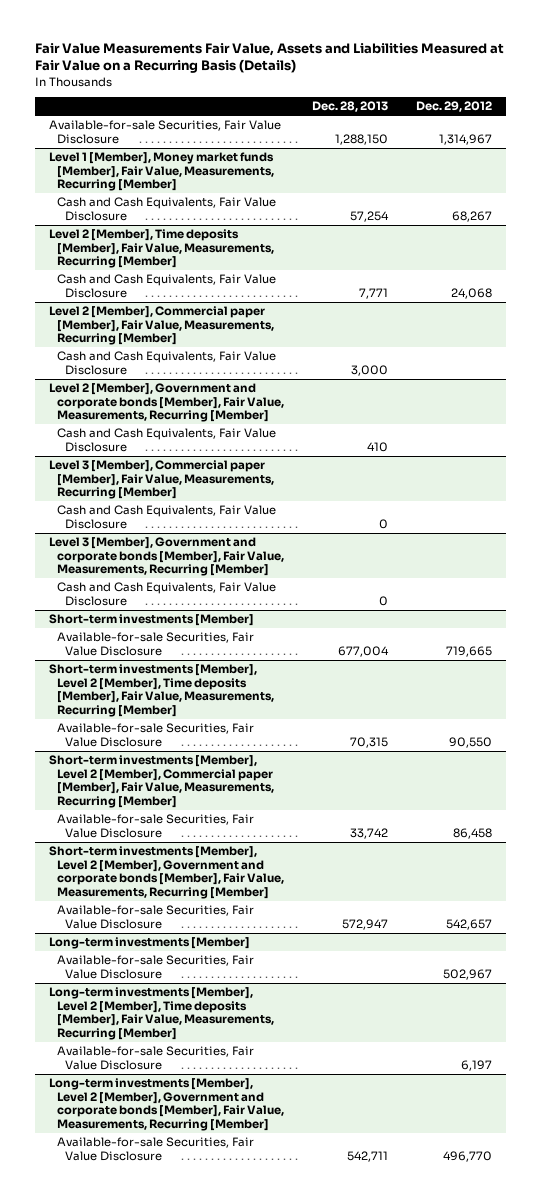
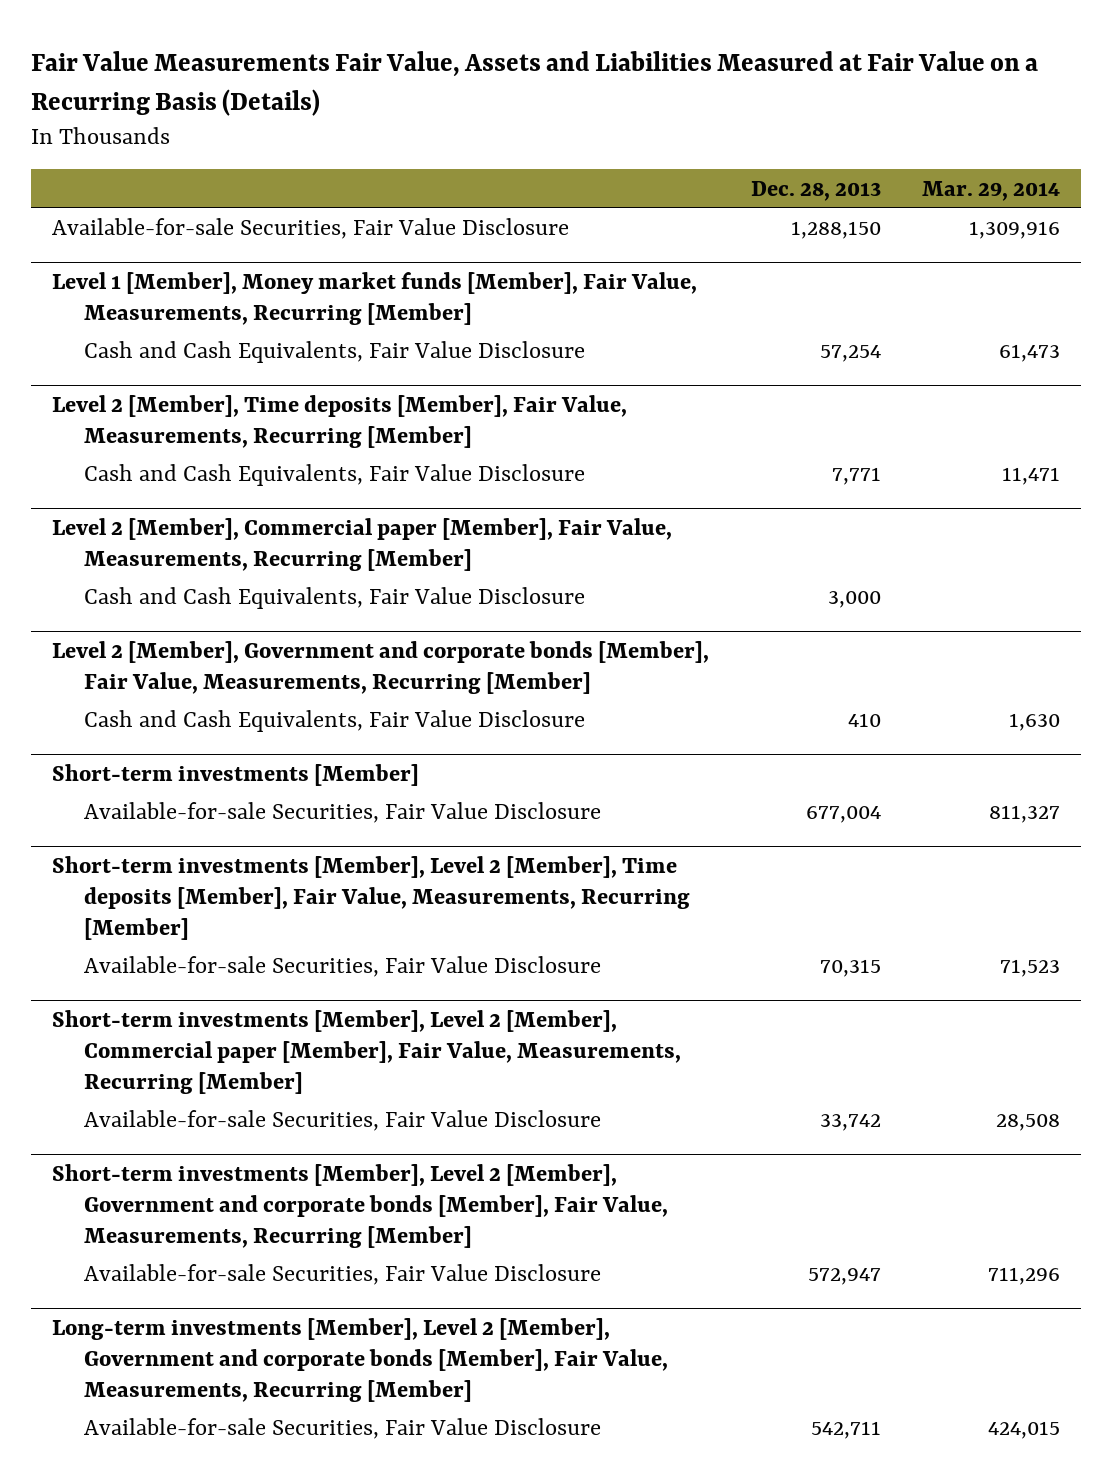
[415,101,492,113] Dec. 29, 2012 -> none
none -> [922,180,1061,201] Mar. 29, 2014
[49,460,275,500] Level 3 [Member], Commercial paper [Member], Fair Value, Measurements, Recurring [Member] -> none
[57,505,277,529] Cash and Cash Equivalents, Fair Value Disclosure -> none
[49,537,285,577] Level 3 [Member], Government and corporate bonds [Member], Fair Value, Measurements, Recurring [Member] -> none
[57,582,277,606] Cash and Cash Equivalents, Fair Value Disclosure -> none
[49,937,251,950] Long-term investments [Member] -> none
[57,955,255,979] Available-for-sale Securities, Fair Value Disclosure -> none
[49,987,275,1040] Long-term investments [Member], Level 2 [Member], Time deposits [Member], Fair Value, Measurements, Recurring [Member] -> none
[57,1046,255,1070] Available-for-sale Securities, Fair Value Disclosure -> none

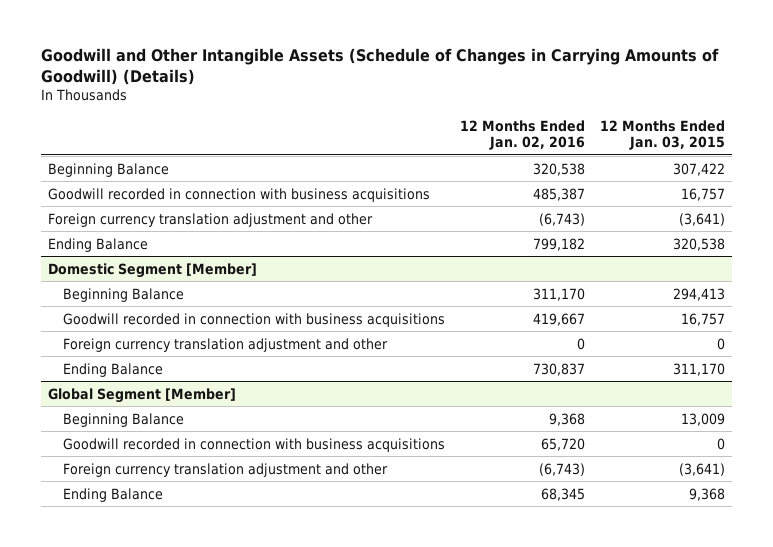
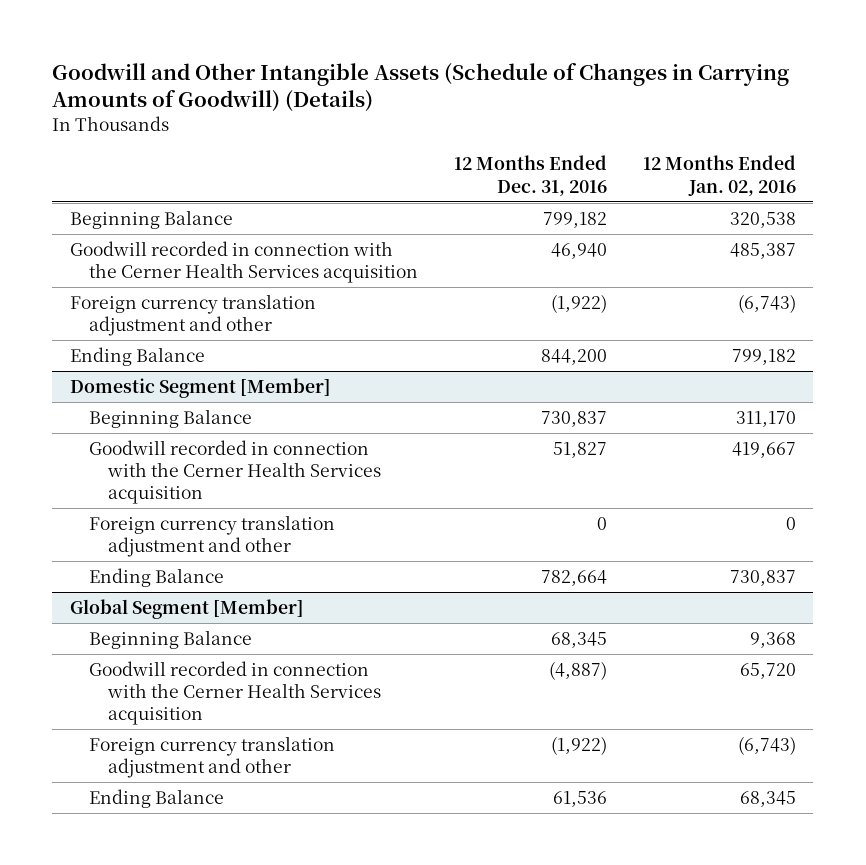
[599,119,725,150] 12 Months Ended Jan. 03, 2015 -> none
none -> [453,155,607,196] 12 Months Ended Dec. 31, 2016
[48,187,431,202] Goodwill recorded in connection with business acquisitions -> [70,240,419,284] Goodwill recorded in connection with the Cerner Health Services acquisition
[62,312,445,327] Goodwill recorded in connection with business acquisitions -> [89,439,382,505] Goodwill recorded in connection with the Cerner Health Services acquisition
[62,437,445,452] Goodwill recorded in connection with business acquisitions -> [89,660,382,726] Goodwill recorded in connection with the Cerner Health Services acquisition

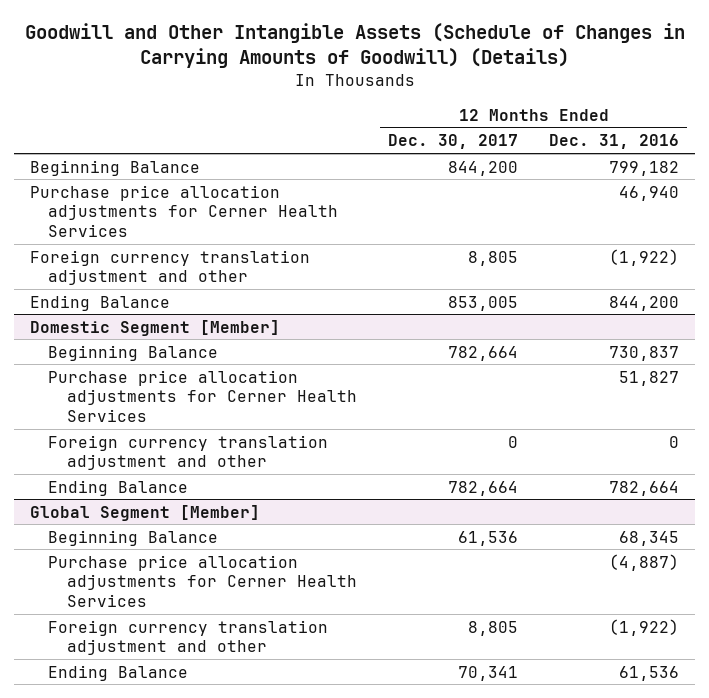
[642,155,796,196] 12 Months Ended Jan. 02, 2016 -> none
none -> [388,134,519,150] Dec. 30, 2017
[70,240,419,284] Goodwill recorded in connection with the Cerner Health Services acquisition -> [29,184,339,238] Purchase price allocation adjustments for Cerner Health Services
[89,439,382,505] Goodwill recorded in connection with the Cerner Health Services acquisition -> [48,369,357,423] Purchase price allocation adjustments for Cerner Health Services
[89,660,382,726] Goodwill recorded in connection with the Cerner Health Services acquisition -> [48,554,357,608] Purchase price allocation adjustments for Cerner Health Services

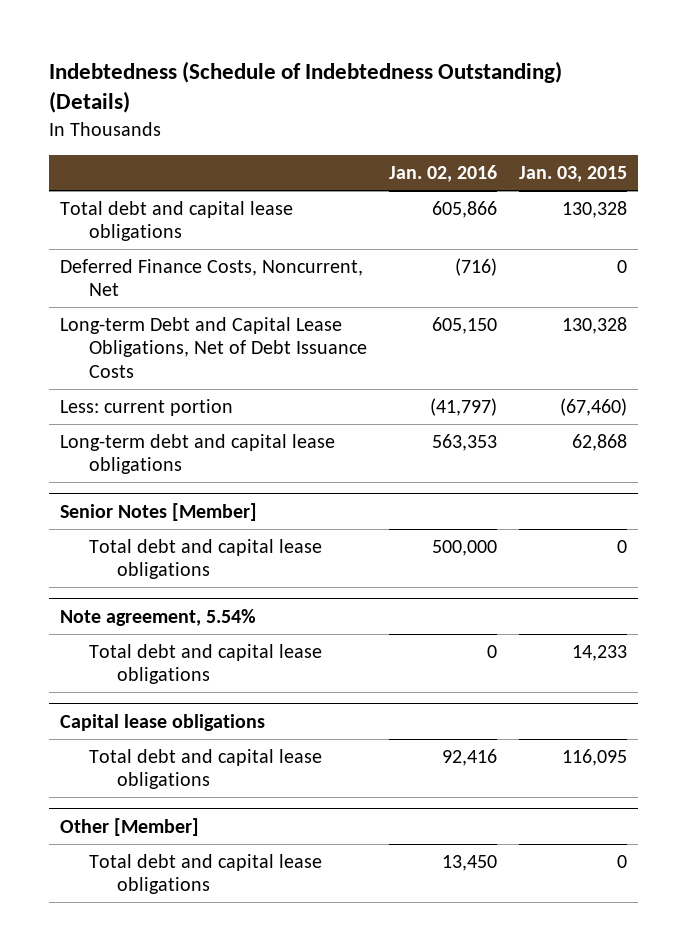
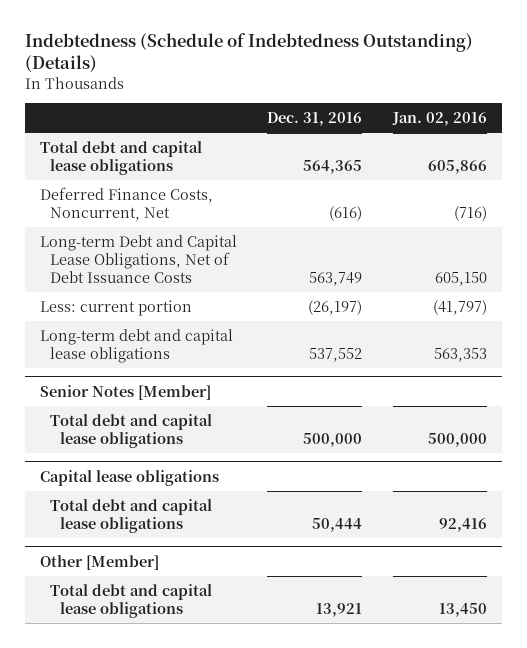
[519,166,628,183] Jan. 03, 2015 -> none
none -> [267,111,363,126] Dec. 31, 2016
[60,608,257,626] Note agreement, 5.54% -> none
[88,643,322,685] Total debt and capital lease obligations -> none

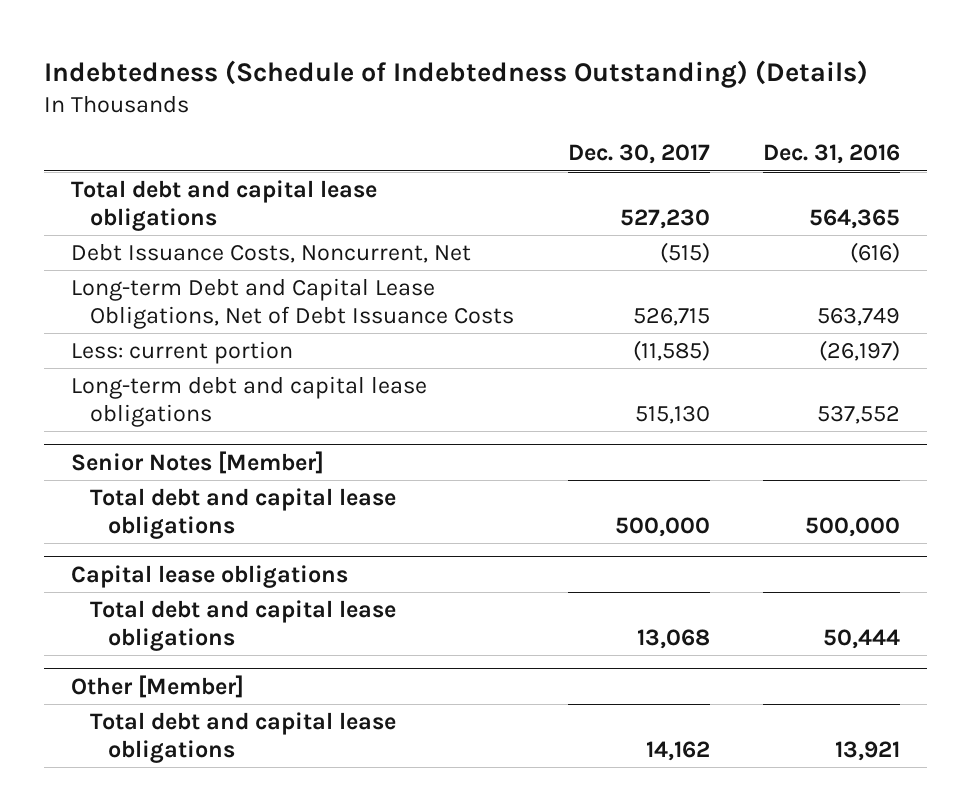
[391,111,487,126] Jan. 02, 2016 -> none
none -> [567,144,710,165] Dec. 30, 2017
[39,186,213,221] Deferred Finance Costs, Noncurrent, Net -> [71,242,472,263] Debt Issuance Costs, Noncurrent, Net

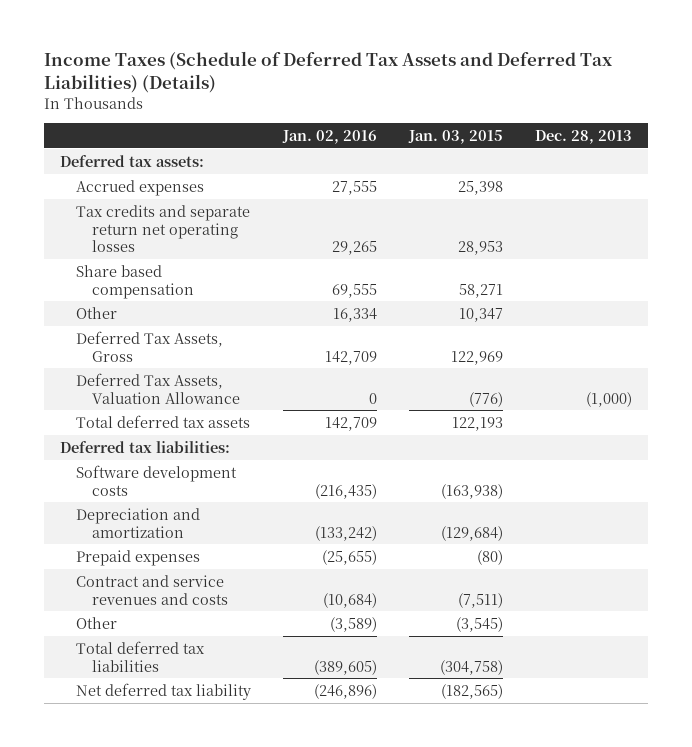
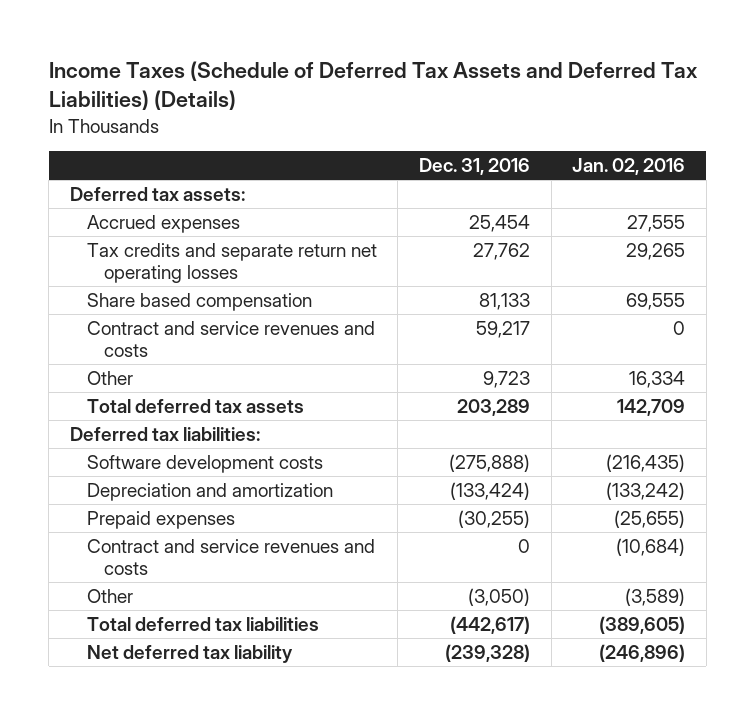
[407,129,503,144] Jan. 03, 2015 -> none
[535,129,633,144] Dec. 28, 2013 -> none
none -> [419,158,531,176] Dec. 31, 2016
none -> [86,320,375,357] Contract and service revenues and costs
[75,330,223,362] Deferred Tax Assets, Gross -> none
[75,372,240,404] Deferred Tax Assets, Valuation Allowance -> none

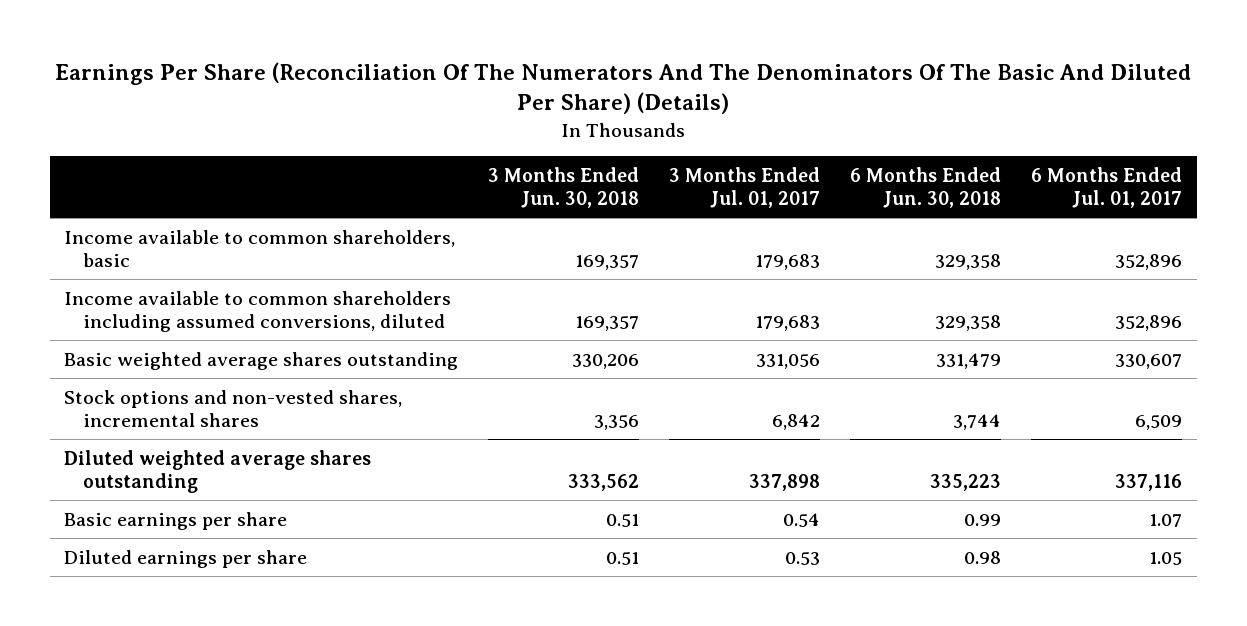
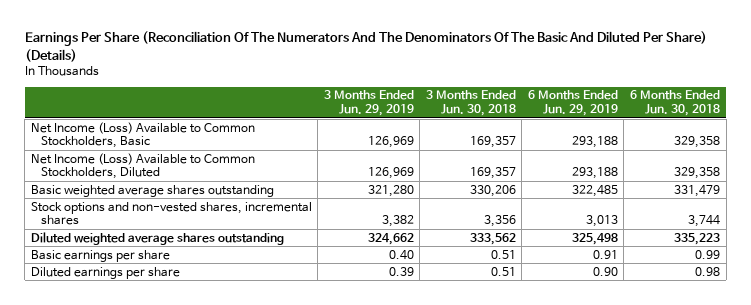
[669,166,821,208] 3 Months Ended Jul. 01, 2017 -> none
[1031,166,1183,208] 6 Months Ended Jul. 01, 2017 -> none
none -> [323,90,414,117] 3 Months Ended Jun. 29, 2019
none -> [527,90,618,117] 6 Months Ended Jun. 29, 2019
[64,229,456,267] Income available to common shareholders, basic -> [30,121,255,149] Net Income (Loss) Available to Common Stockholders, Basic
[64,290,452,332] Income available to common shareholders including assumed conversions, diluted -> [30,152,255,180] Net Income (Loss) Available to Common Stockholders, Diluted

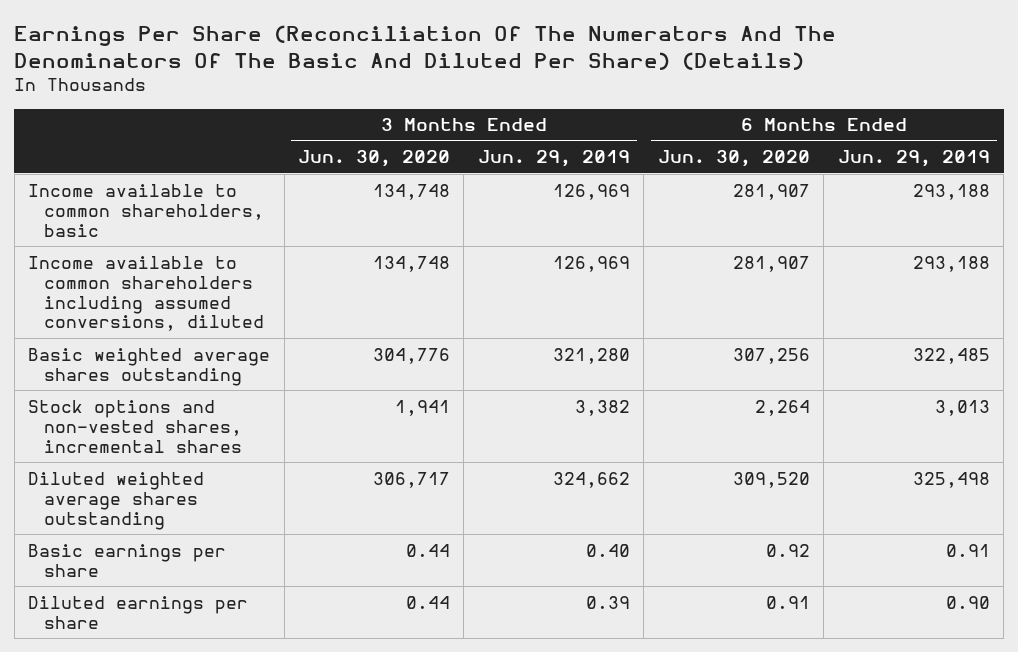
[425,90,516,117] 3 Months Ended Jun. 30, 2018 -> none
[629,90,720,117] 6 Months Ended Jun. 30, 2018 -> none
none -> [297,150,450,168] Jun. 30, 2020
none -> [657,150,810,168] Jun. 30, 2020
[30,121,255,149] Net Income (Loss) Available to Common Stockholders, Basic -> [28,183,264,237] Income available to common shareholders, basic
[30,152,255,180] Net Income (Loss) Available to Common Stockholders, Diluted -> [28,255,264,332] Income available to common shareholders including assumed conversions, diluted

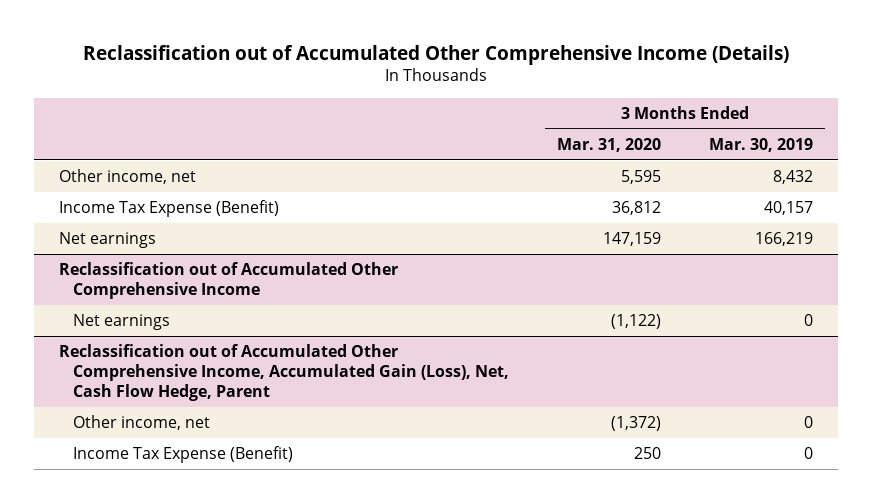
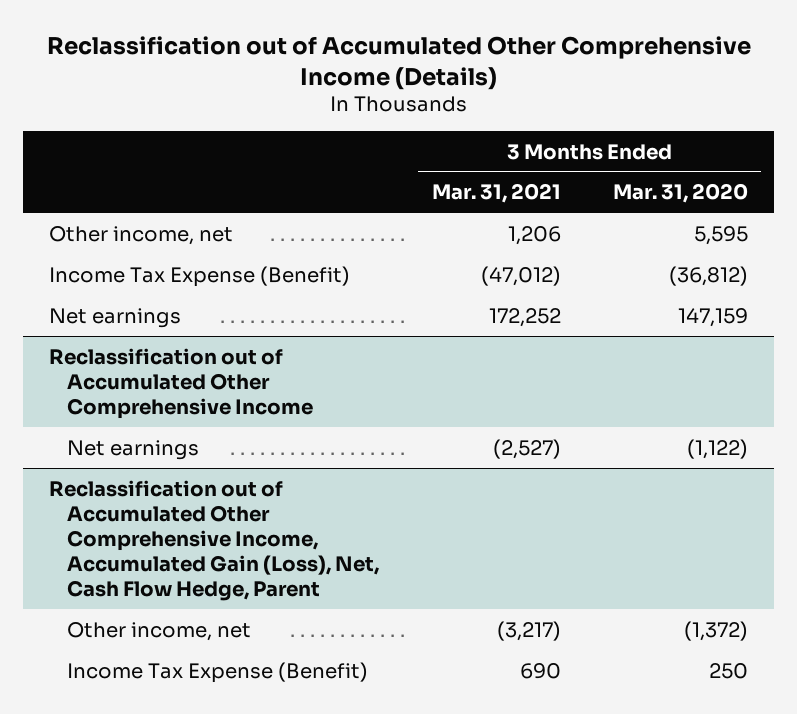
[709,137,814,152] Mar. 30, 2019 -> none
none -> [431,183,561,204] Mar. 31, 2021
[612,201,662,216] 36,812 -> [669,265,749,286] (36,812)

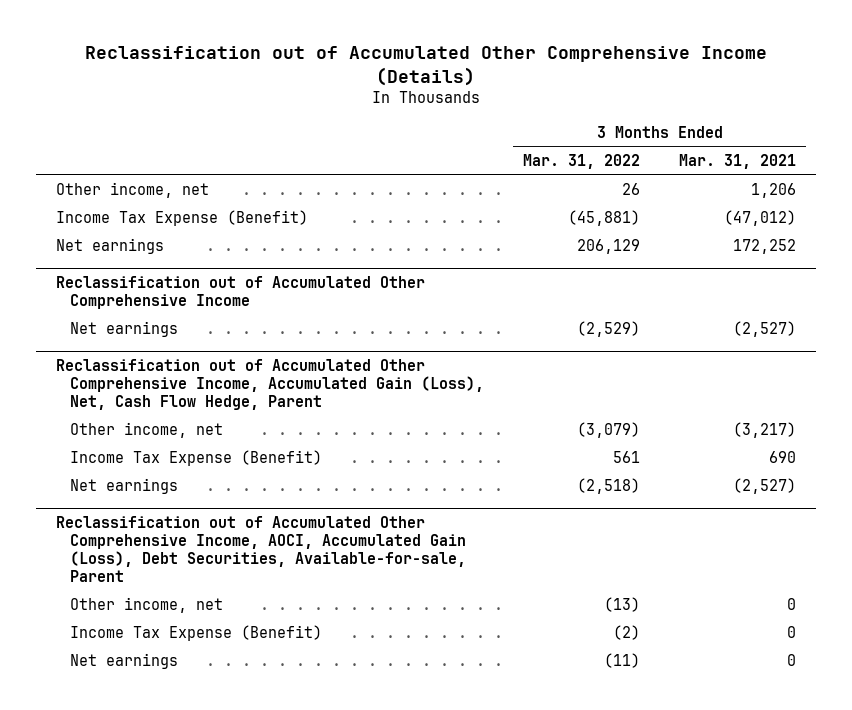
[613,183,749,204] Mar. 31, 2020 -> none
none -> [522,153,640,169] Mar. 31, 2022
none -> [69,477,178,494] Net earnings
none -> [55,515,466,582] Reclassification out of Accumulated Other Comprehensive Income, AOCI, Accumulated Gain (Loss), Debt Securities, Available-for-sale, Parent
none -> [69,596,223,613] Other income, net
none -> [69,624,322,641] Income Tax Expense (Benefit)
none -> [69,652,178,669] Net earnings

